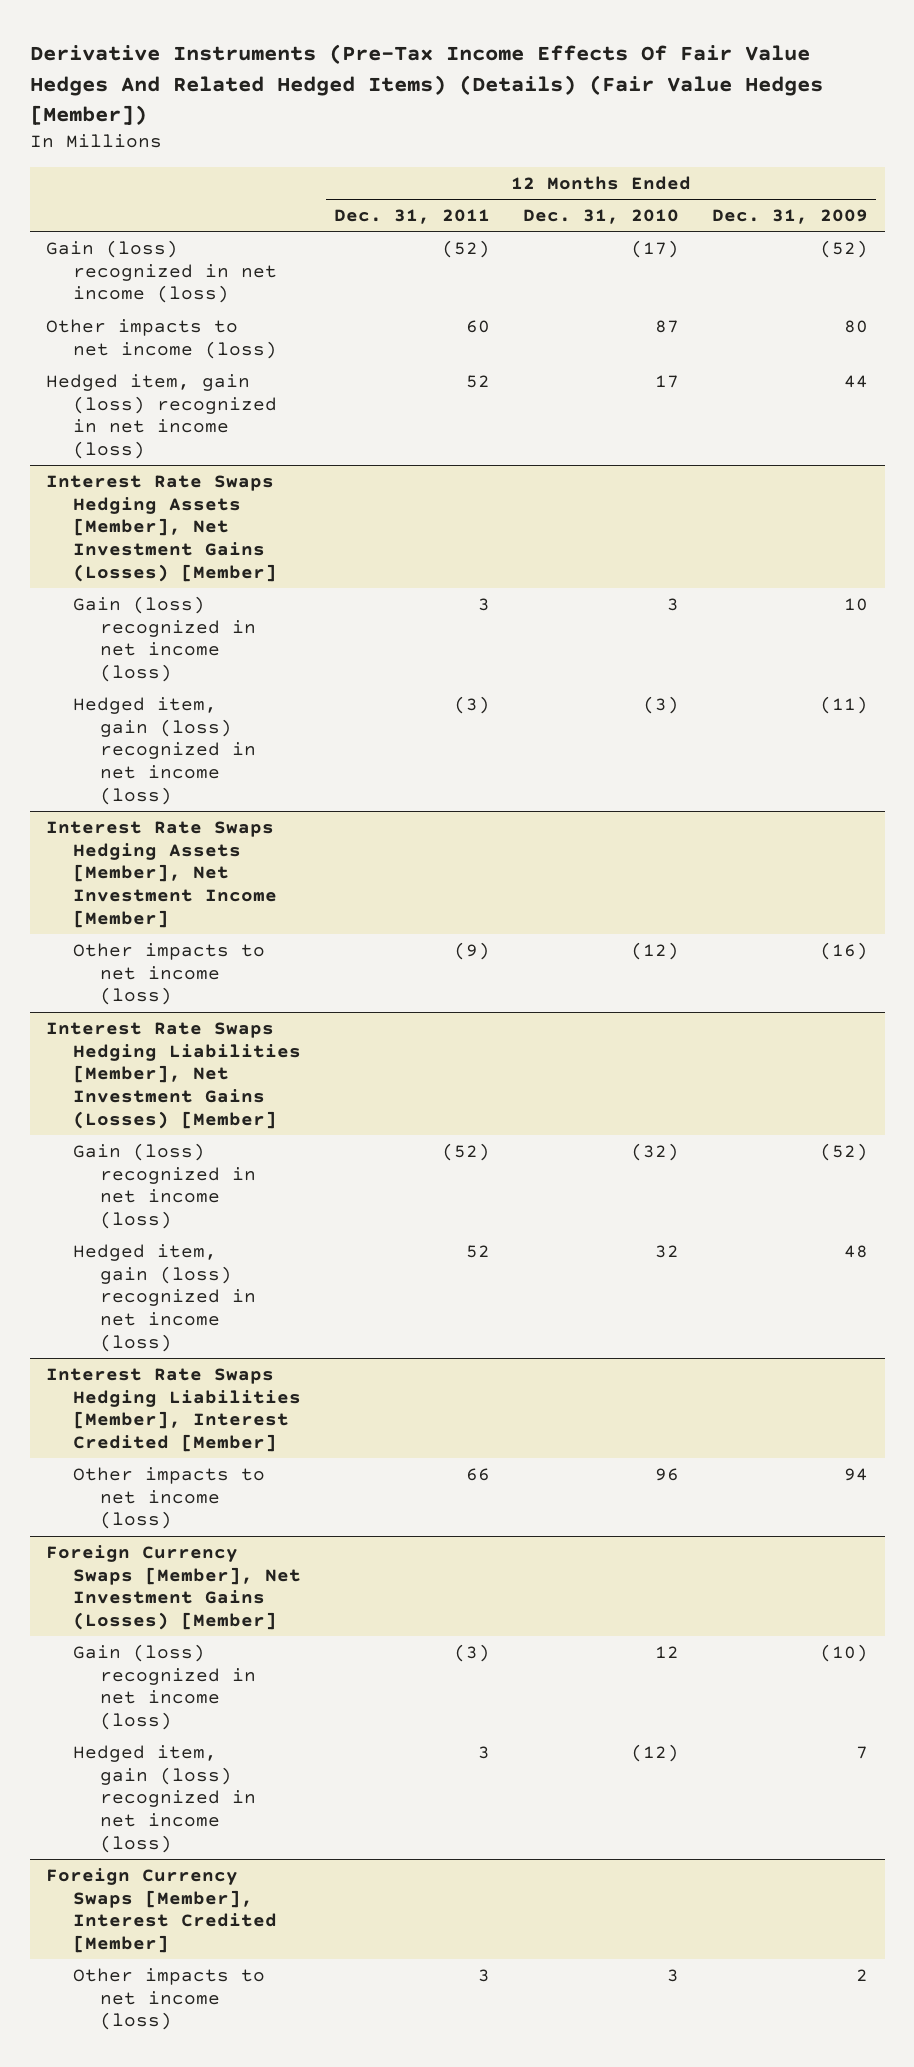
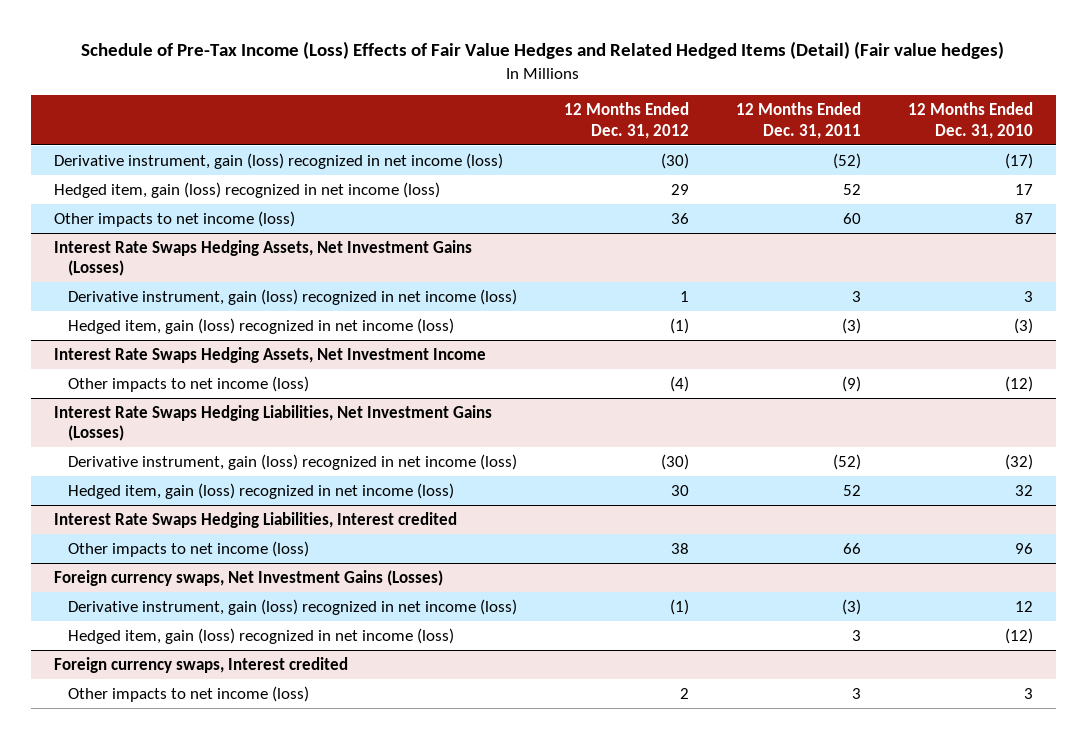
[29,44,823,125] Derivative Instruments (Pre-Tax Income Effects Of Fair Value Hedges And Related Hedged Items) (Details) (Fair Value Hedges [Member]) -> [81,41,1005,60] Schedule of Pre-Tax Income (Loss) Effects of Fair Value Hedges and Related Hedged Items (Detail) (Fair value hedges)
[712,208,869,224] Dec. 31, 2009 -> none
none -> [563,102,689,139] 12 Months Ended Dec. 31, 2012
[46,239,278,304] Gain (loss) recognized in net income (loss) -> [54,152,504,169] Derivative instrument, gain (loss) recognized in net income (loss)
[46,318,278,359] Other impacts to net income (loss) -> [54,210,296,227] Other impacts to net income (loss)
[46,474,278,582] Interest Rate Swaps Hedging Assets [Member], Net Investment Gains (Losses) [Member] -> [54,239,473,277] Interest Rate Swaps Hedging Assets, Net Investment Gains (Losses)
[73,595,257,683] Gain (loss) recognized in net income (loss) -> [67,288,517,305] Derivative instrument, gain (loss) recognized in net income (loss)
[46,820,278,928] Interest Rate Swaps Hedging Assets [Member], Net Investment Income [Member] -> [54,346,487,363] Interest Rate Swaps Hedging Assets, Net Investment Income
[46,1021,302,1129] Interest Rate Swaps Hedging Liabilities [Member], Net Investment Gains (Losses) [Member] -> [54,404,493,442] Interest Rate Swaps Hedging Liabilities, Net Investment Gains (Losses)
[73,1142,257,1230] Gain (loss) recognized in net income (loss) -> [67,453,517,470] Derivative instrument, gain (loss) recognized in net income (loss)
[46,1367,302,1453] Interest Rate Swaps Hedging Liabilities [Member], Interest Credited [Member] -> [54,511,458,528] Interest Rate Swaps Hedging Liabilities, Interest credited
[46,1544,302,1631] Foreign Currency Swaps [Member], Net Investment Gains (Losses) [Member] -> [54,569,444,586] Foreign currency swaps, Net Investment Gains (Losses)
[73,1643,257,1731] Gain (loss) recognized in net income (loss) -> [67,598,517,615] Derivative instrument, gain (loss) recognized in net income (loss)
[46,1867,278,1954] Foreign Currency Swaps [Member], Interest Credited [Member] -> [54,656,349,673] Foreign currency swaps, Interest credited

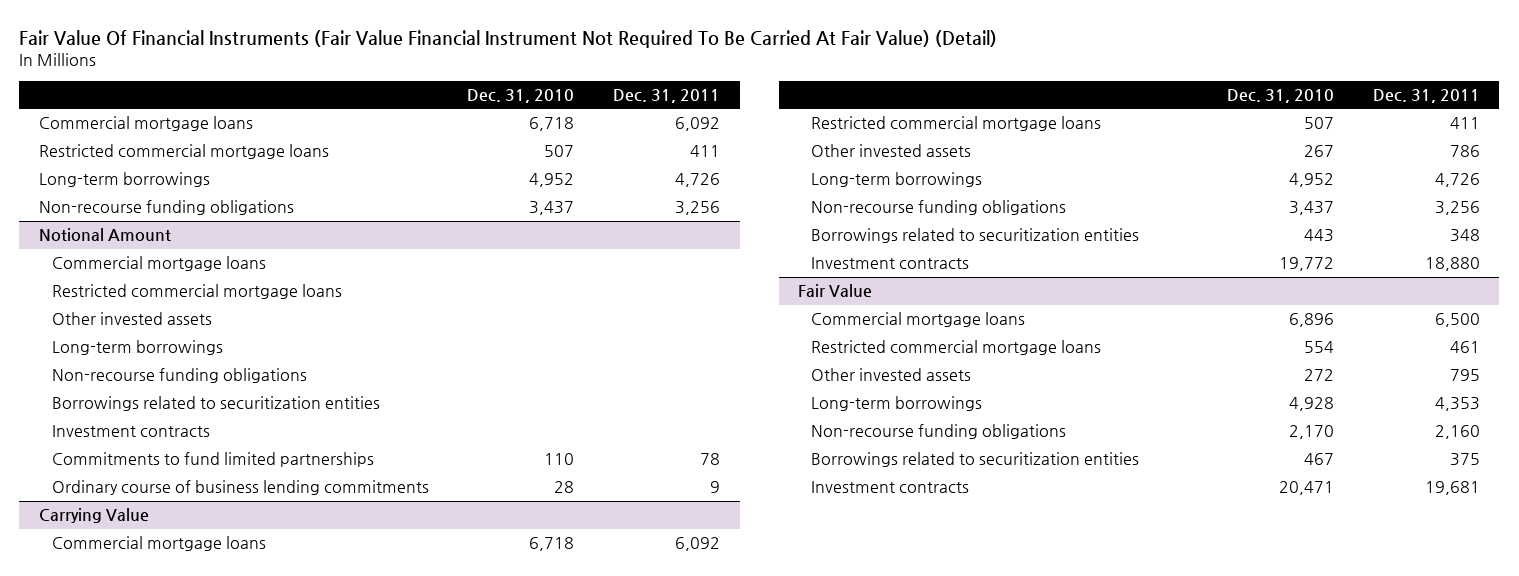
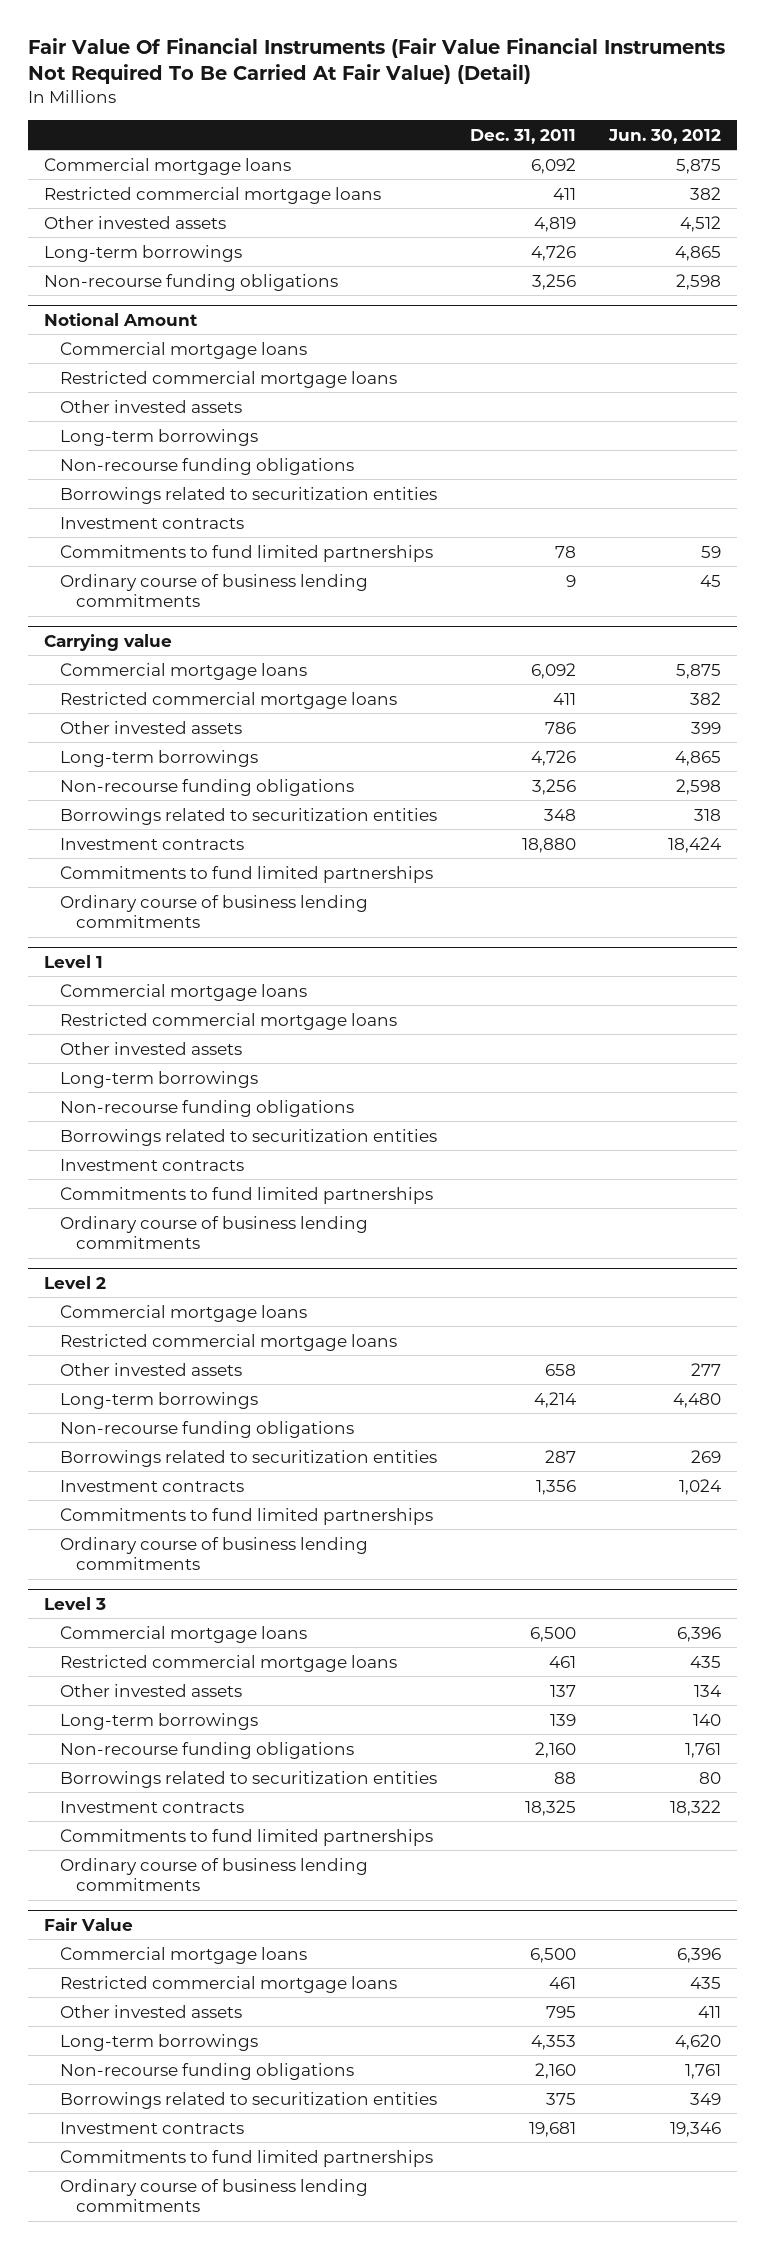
[19,29,998,48] Fair Value Of Financial Instruments (Fair Value Financial Instrument Not Required To Be Carried At Fair Value) (Detail) -> [27,38,725,85] Fair Value Of Financial Instruments (Fair Value Financial Instruments Not Required To Be Carried At Fair Value) (Detail)
[467,89,575,104] Dec. 31, 2010 -> none
none -> [607,128,721,144] Jun. 30, 2012
none -> [44,215,227,229] Other invested assets
[38,508,149,524] Carrying Value -> [44,633,173,651] Carrying value
none -> [60,865,434,883] Commitments to fund limited partnerships
none -> [60,894,369,928] Ordinary course of business lending commitments
none -> [44,954,104,968] Level 1
none -> [60,983,308,1001] Commercial mortgage loans
none -> [60,1012,398,1030] Restricted commercial mortgage loans
none -> [60,1041,243,1055] Other invested assets
none -> [60,1070,259,1088] Long-term borrowings
none -> [60,1099,355,1117] Non-recourse funding obligations
none -> [60,1128,438,1146] Borrowings related to securitization entities
none -> [60,1158,245,1171] Investment contracts
none -> [60,1186,434,1204] Commitments to fund limited partnerships
none -> [60,1215,369,1249] Ordinary course of business lending commitments
none -> [44,1275,107,1289] Level 2
none -> [60,1304,308,1322] Commercial mortgage loans
none -> [60,1333,398,1351] Restricted commercial mortgage loans
none -> [60,1362,243,1376] Other invested assets
none -> [60,1391,259,1409] Long-term borrowings
none -> [60,1420,355,1438] Non-recourse funding obligations
none -> [60,1449,438,1467] Borrowings related to securitization entities
none -> [60,1479,245,1492] Investment contracts
none -> [60,1507,434,1525] Commitments to fund limited partnerships
none -> [60,1536,369,1570] Ordinary course of business lending commitments
none -> [44,1596,107,1610] Level 3
none -> [60,1625,308,1643] Commercial mortgage loans
none -> [60,1654,398,1672] Restricted commercial mortgage loans
none -> [60,1683,243,1697] Other invested assets
none -> [60,1712,259,1730] Long-term borrowings
none -> [60,1741,355,1759] Non-recourse funding obligations
none -> [60,1770,438,1788] Borrowings related to securitization entities
none -> [60,1800,245,1813] Investment contracts
none -> [60,1828,434,1846] Commitments to fund limited partnerships
none -> [60,1857,369,1891] Ordinary course of business lending commitments
none -> [60,2149,434,2167] Commitments to fund limited partnerships
none -> [60,2178,369,2212] Ordinary course of business lending commitments

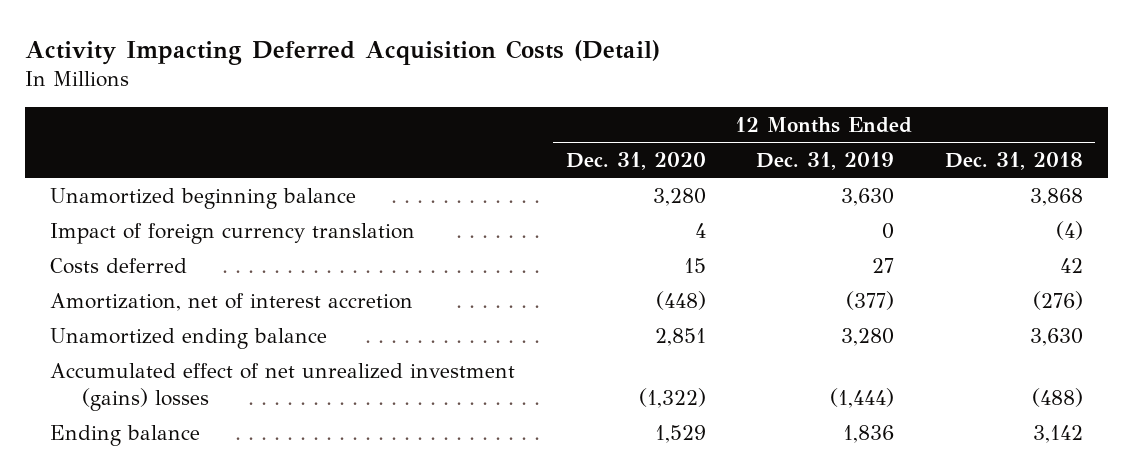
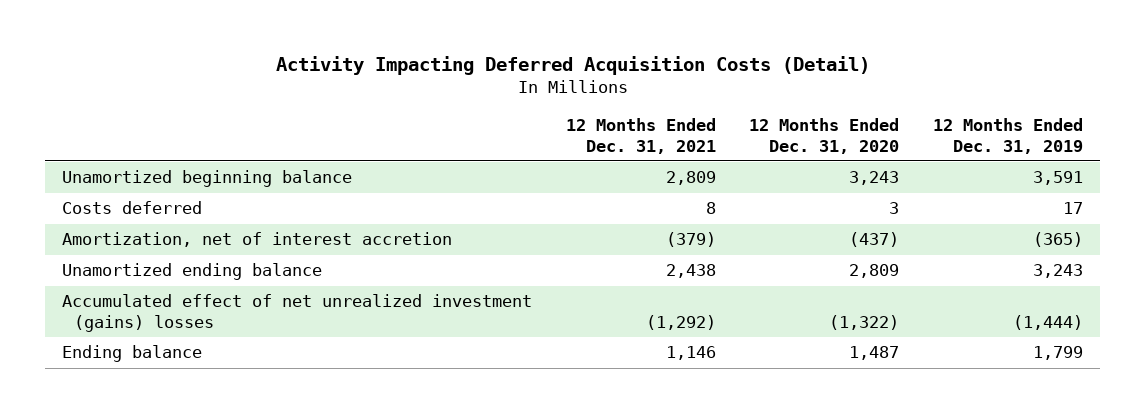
[944,151,1083,170] Dec. 31, 2018 -> none
none -> [565,118,716,154] 12 Months Ended Dec. 31, 2021
[50,222,416,244] Impact of foreign currency translation -> none
[652,187,706,206] 3,280 -> [849,171,900,186] 3,243
[841,187,895,206] 3,630 -> [1033,171,1084,186] 3,591
[683,257,706,273] 15 -> [889,202,900,215] 3
[872,257,895,273] 27 -> [1063,202,1084,215] 17
[655,290,706,310] (448) -> [849,232,900,248] (437)
[846,290,895,310] (377) -> [1033,232,1084,248] (365)
[654,327,706,346] 2,851 -> [849,264,900,279] 2,809
[841,327,895,346] 3,280 -> [1033,264,1084,279] 3,243
[654,424,706,443] 1,529 -> [849,346,900,361] 1,487
[843,424,895,443] 1,836 -> [1033,346,1084,361] 1,799

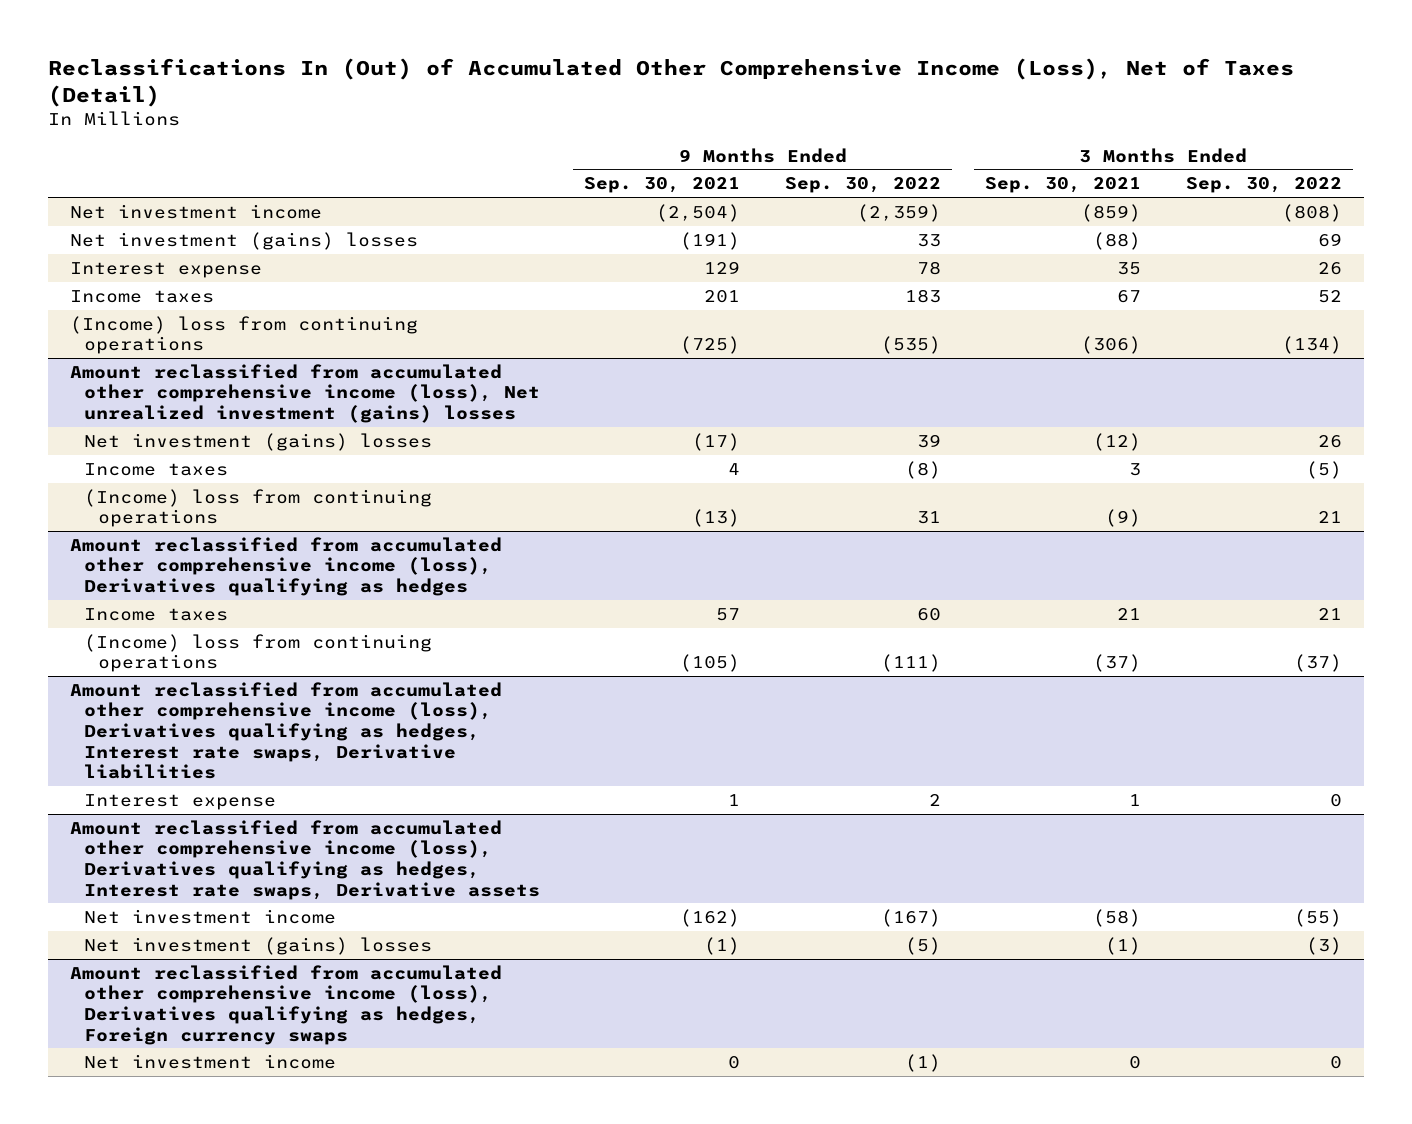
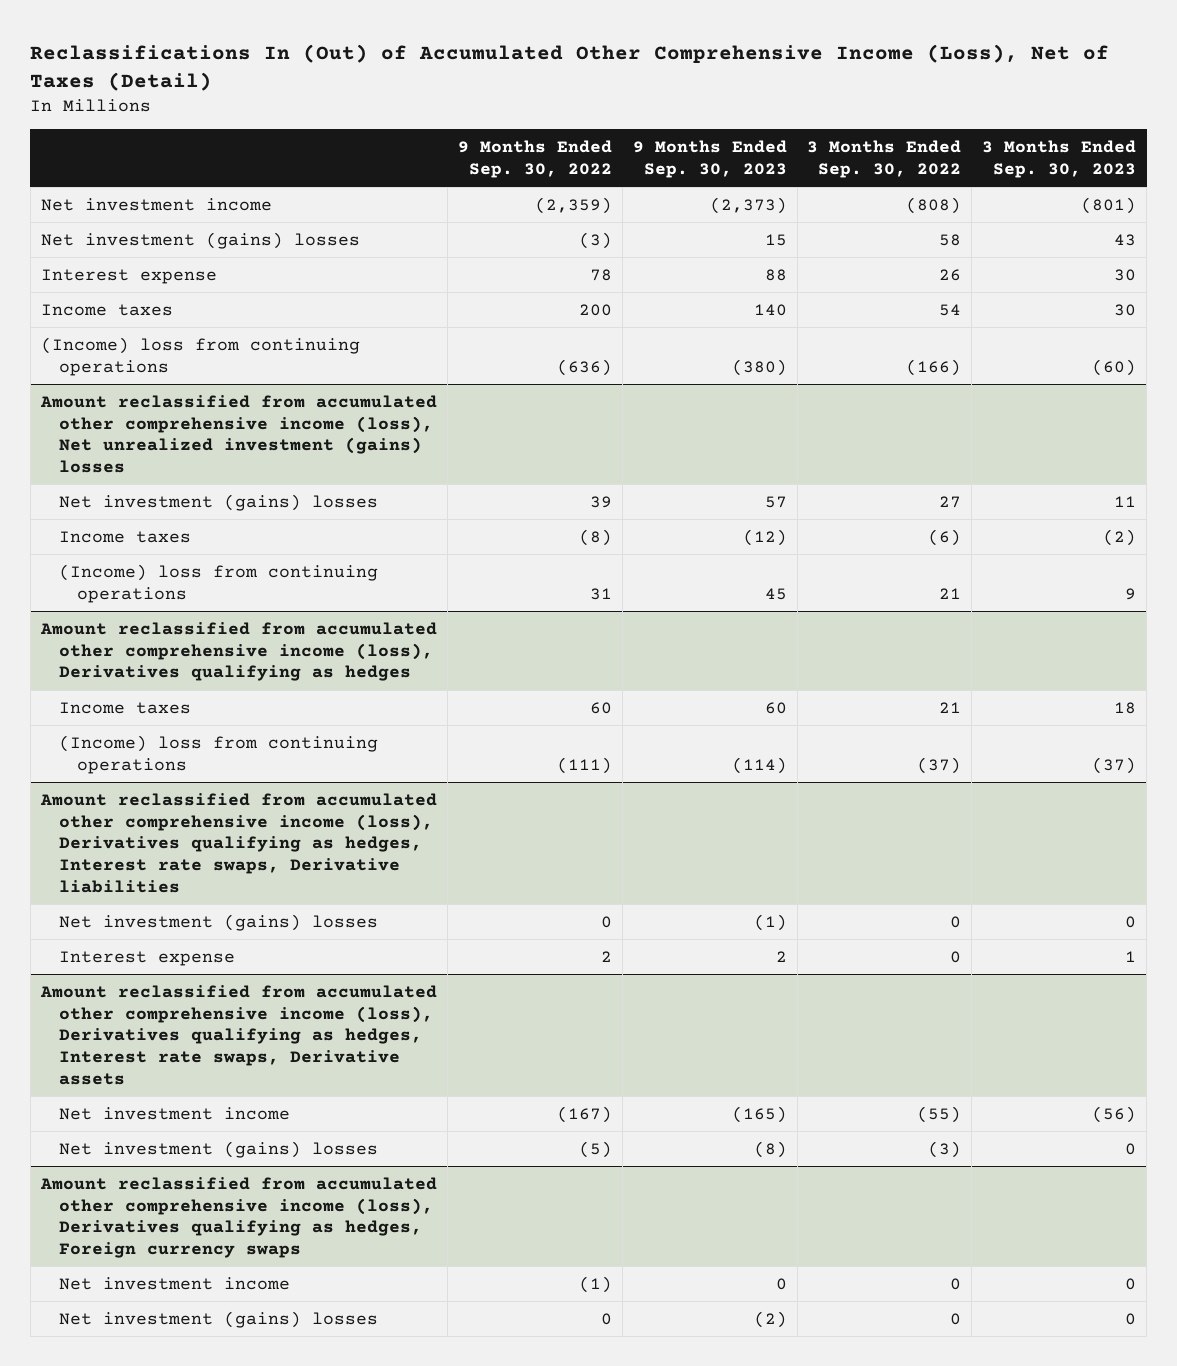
[584,177,741,194] Sep. 30, 2021 -> none
[985,177,1142,194] Sep. 30, 2021 -> none
none -> [632,139,787,178] 9 Months Ended Sep. 30, 2023
none -> [982,139,1137,178] 3 Months Ended Sep. 30, 2023
[916,233,941,247] 33 -> [578,231,612,249] (3)
[1317,232,1342,247] 69 -> [939,233,962,246] 58
[904,288,941,303] 183 -> [578,303,612,316] 200
[1317,289,1342,303] 52 -> [939,303,962,316] 54
[880,336,941,355] (535) -> [556,358,612,376] (636)
[1281,336,1342,355] (134) -> [906,358,962,376] (166)
[1317,434,1342,448] 26 -> [939,495,962,508] 27
[1305,460,1342,479] (5) -> [928,528,962,546] (6)
none -> [58,913,378,931] Net investment (gains) losses
none -> [58,1310,378,1328] Net investment (gains) losses

